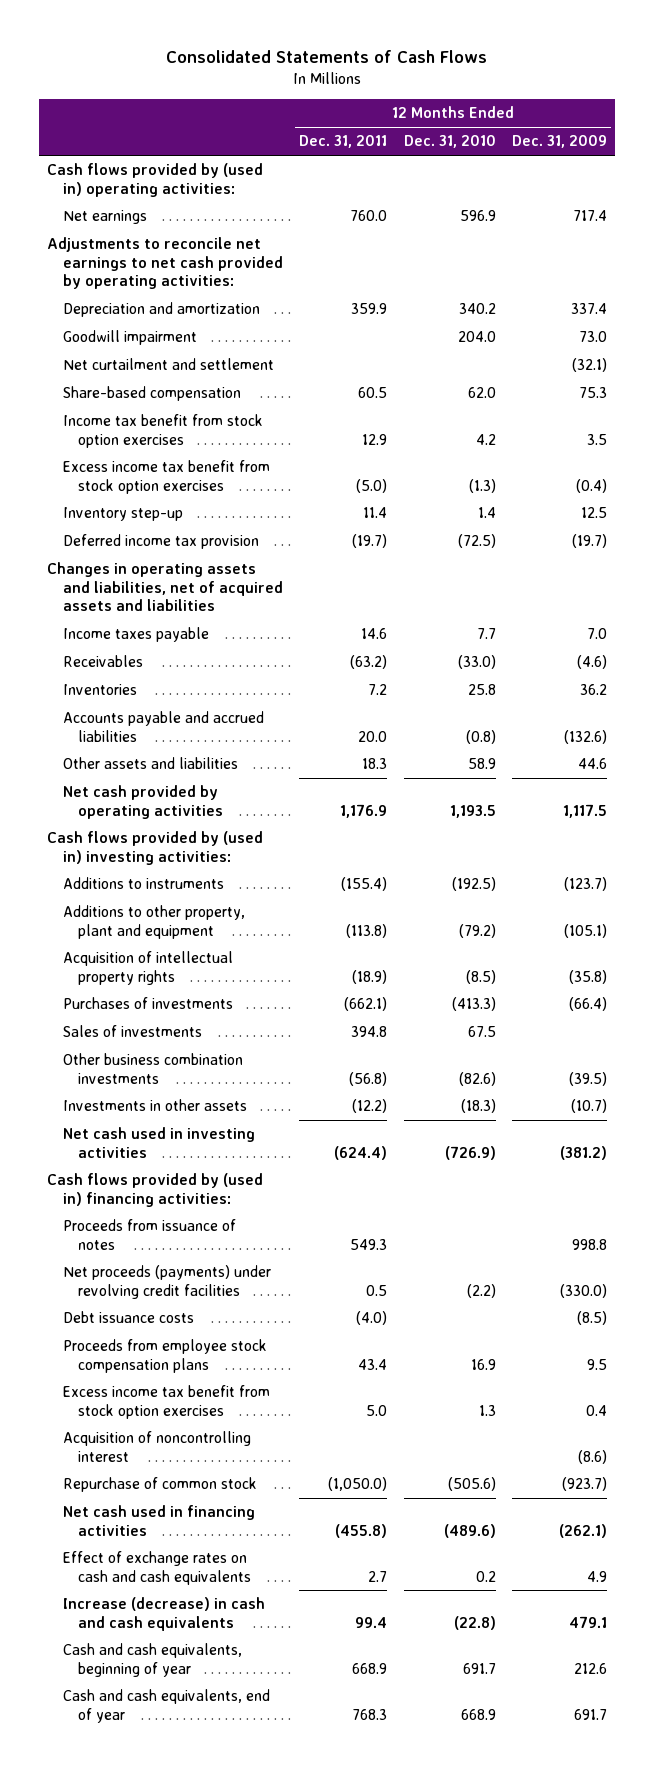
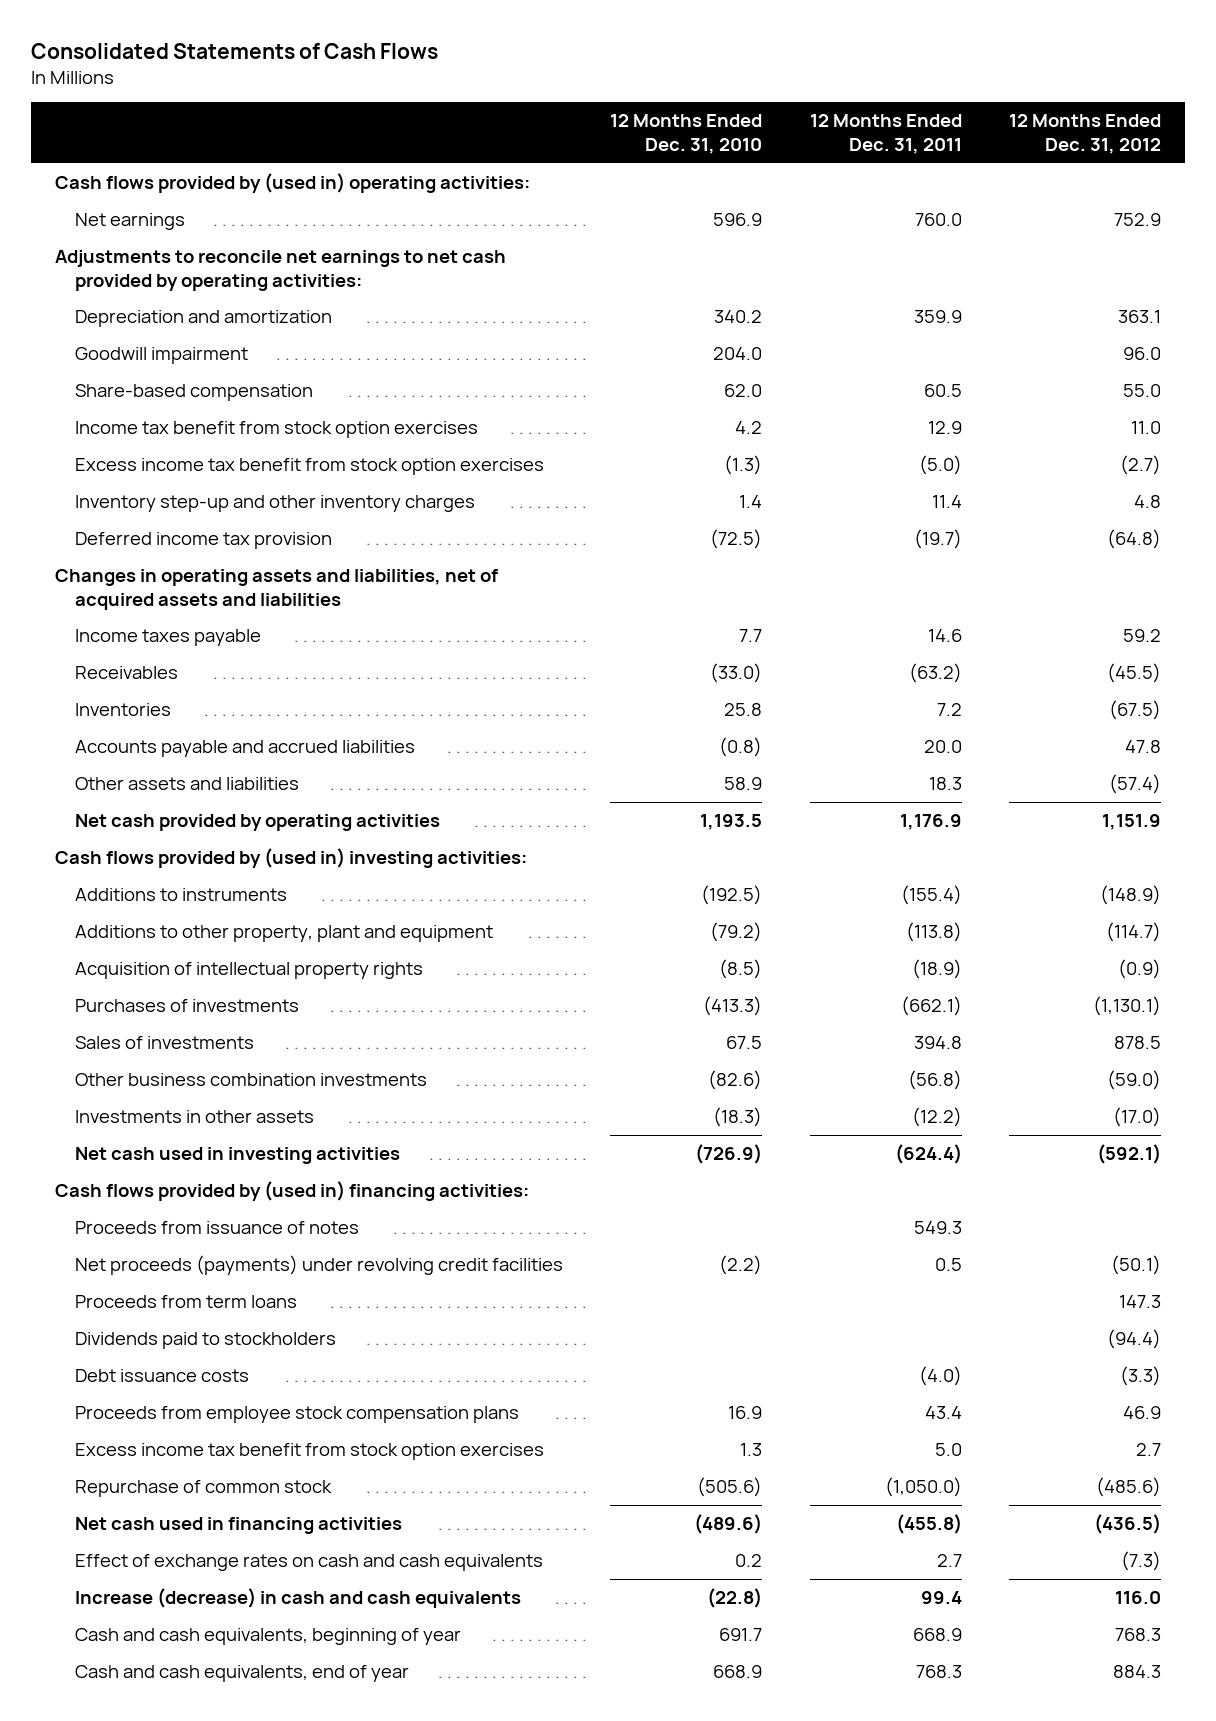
[511,135,607,149] Dec. 31, 2009 -> none
none -> [1009,114,1162,154] 12 Months Ended Dec. 31, 2012
[62,358,274,371] Net curtailment and settlement -> none
[62,507,183,522] Inventory step-up -> [74,495,475,513] Inventory step-up and other inventory charges
none -> [74,1295,297,1309] Proceeds from term loans
none -> [74,1332,336,1350] Dividends paid to stockholders
[62,1431,251,1462] Acquisition of noncontrolling interest -> none

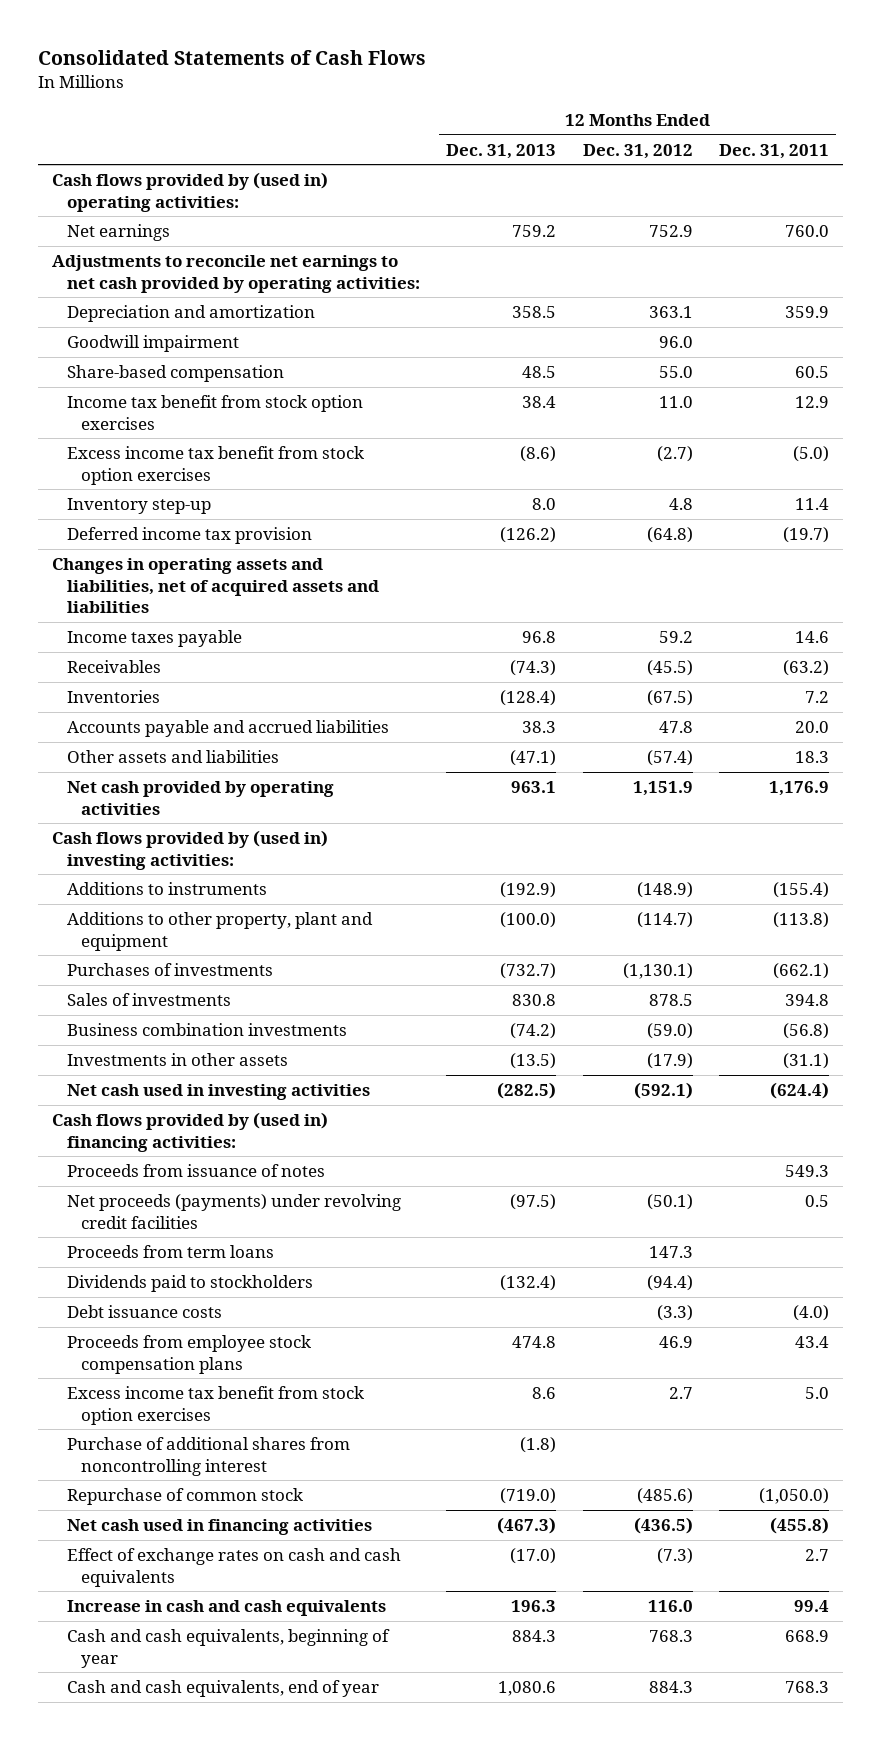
[610,114,763,154] 12 Months Ended Dec. 31, 2010 -> none
none -> [446,143,557,159] Dec. 31, 2013
[74,495,475,513] Inventory step-up and other inventory charges -> [66,498,211,515] Inventory step-up
[74,962,423,980] Acquisition of intellectual property rights -> none
[74,1073,427,1087] Other business combination investments -> [66,1023,347,1037] Business combination investments
[911,1107,962,1128] (12.2) -> [783,1053,830,1070] (31.1)
[1113,1107,1162,1128] (17.0) -> [646,1053,693,1070] (17.9)
none -> [66,1437,350,1476] Purchase of additional shares from noncontrolling interest
[74,1588,521,1609] Increase (decrease) in cash and cash equivalents -> [66,1600,386,1617] Increase in cash and cash equivalents

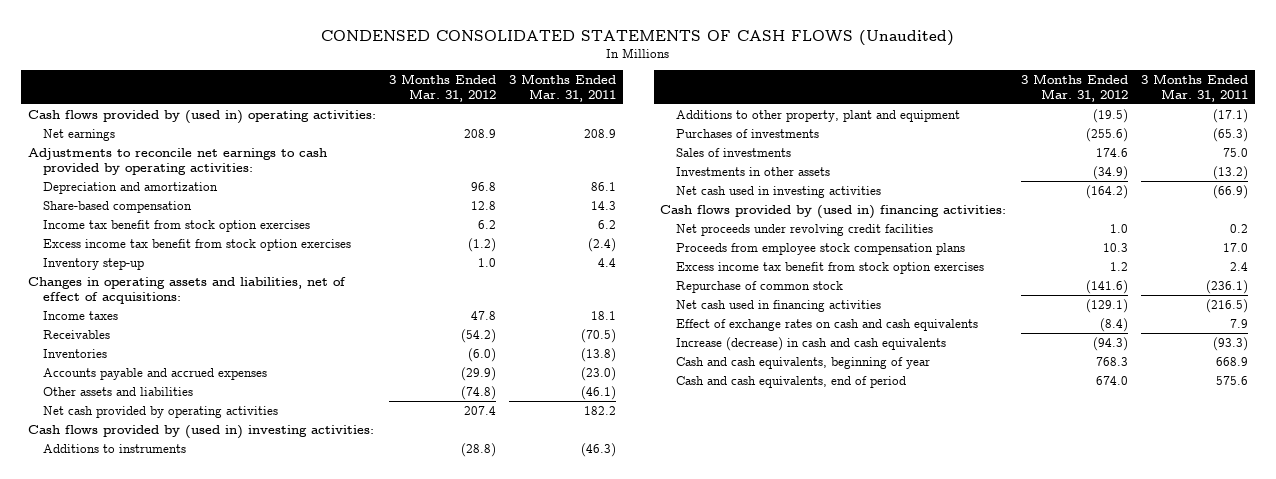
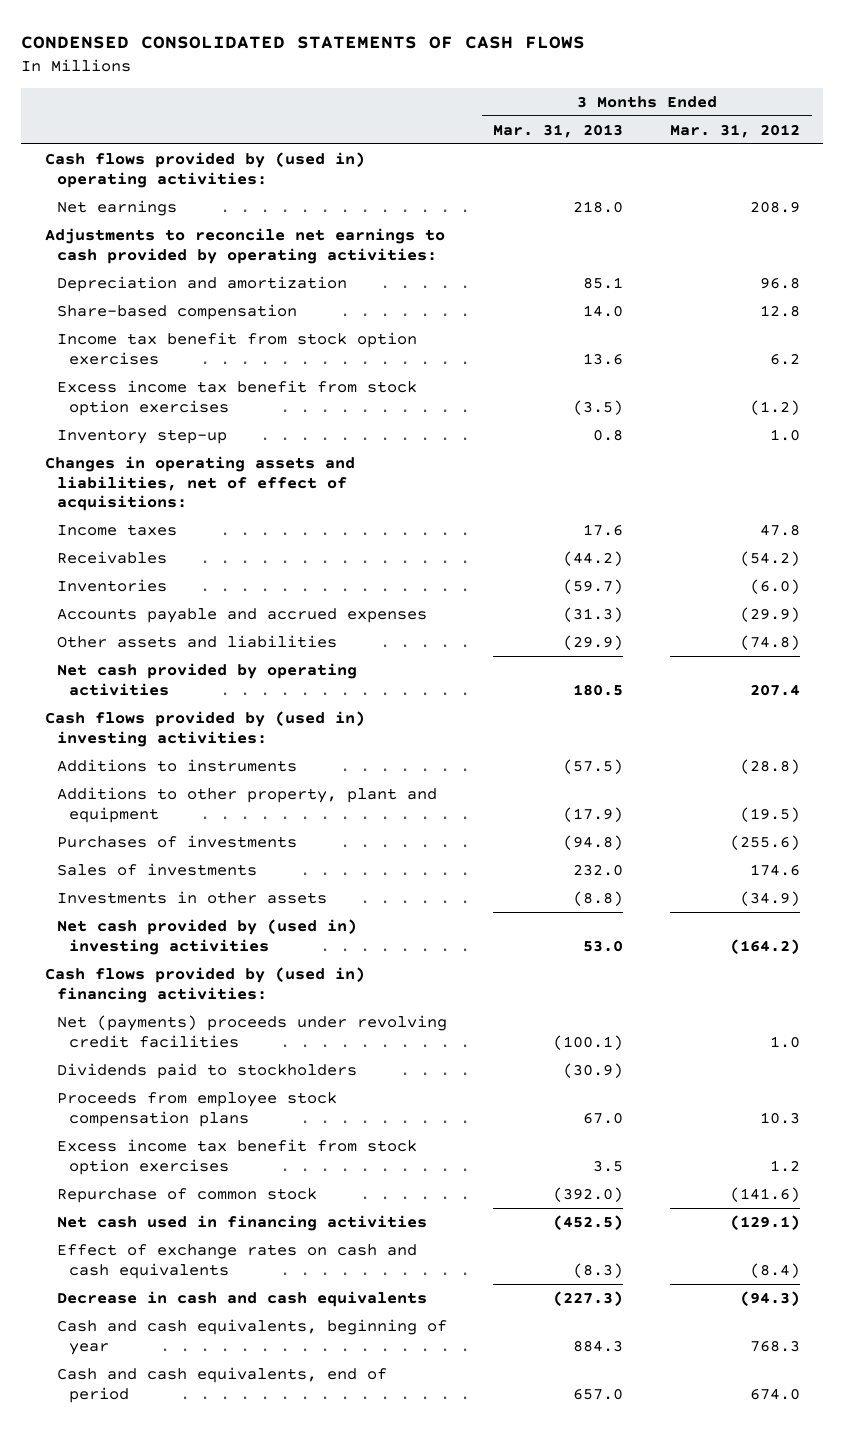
[321,29,955,46] CONDENSED CONSOLIDATED STATEMENTS OF CASH FLOWS (Unaudited) -> [21,35,586,49] CONDENSED CONSOLIDATED STATEMENTS OF CASH FLOWS
[509,73,617,102] 3 Months Ended Mar. 31, 2011 -> none
none -> [493,123,624,138] Mar. 31, 2013
[675,185,881,198] Net cash used in investing activities -> [56,919,357,955] Net cash provided by (used in) investing activities
[675,223,933,236] Net proceeds under revolving credit facilities -> [56,1015,447,1048] Net (payments) proceeds under revolving credit facilities
none -> [56,1063,357,1080] Dividends paid to stockholders
[675,336,946,351] Increase (decrease) in cash and cash equivalents -> [56,1291,427,1308] Decrease in cash and cash equivalents

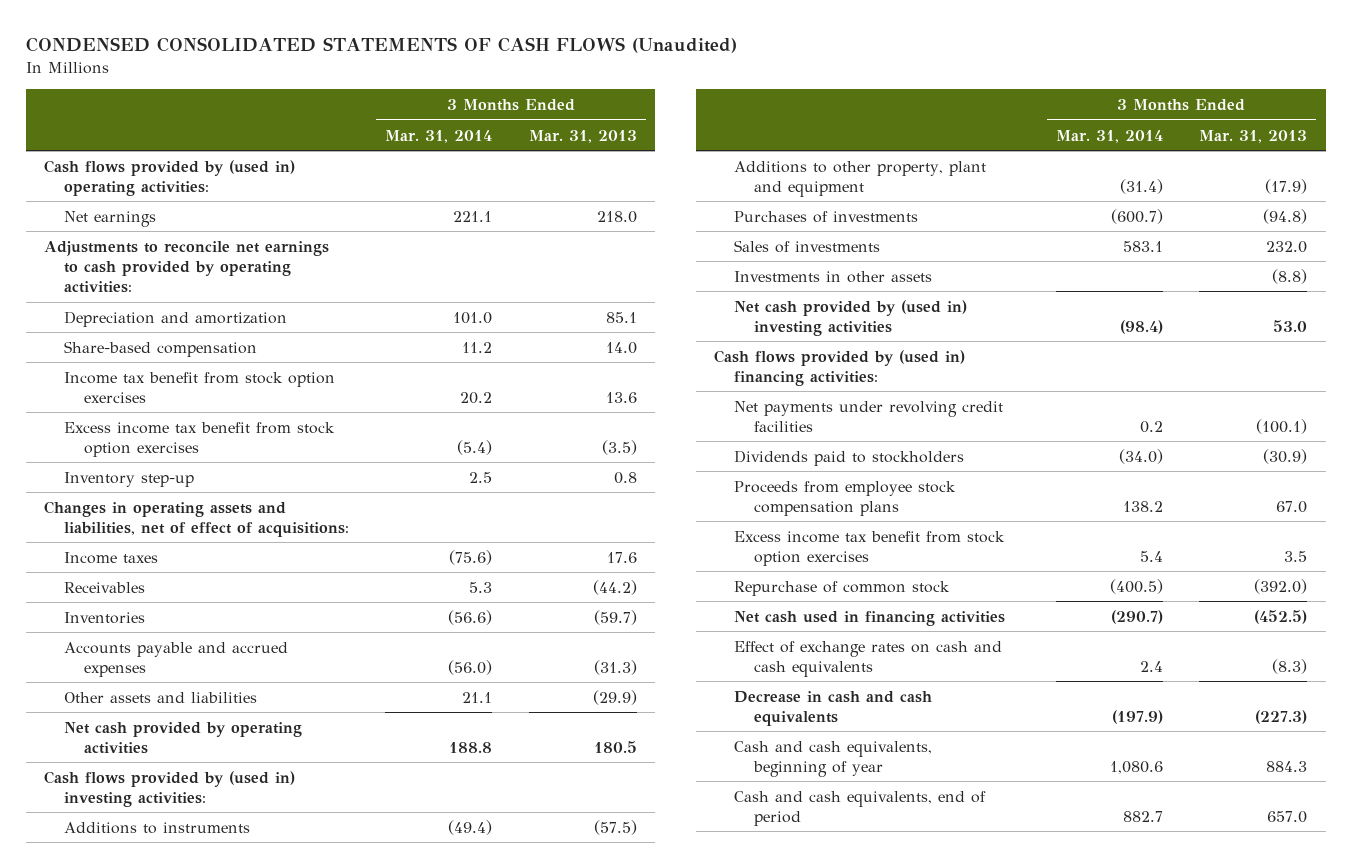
[21,35,586,49] CONDENSED CONSOLIDATED STATEMENTS OF CASH FLOWS -> [25,37,737,54] CONDENSED CONSOLIDATED STATEMENTS OF CASH FLOWS (Unaudited)
[670,123,801,138] Mar. 31, 2012 -> none
none -> [385,129,493,143] Mar. 31, 2014
[56,1015,447,1048] Net (payments) proceeds under revolving credit facilities -> [734,400,1004,432] Net payments under revolving credit facilities

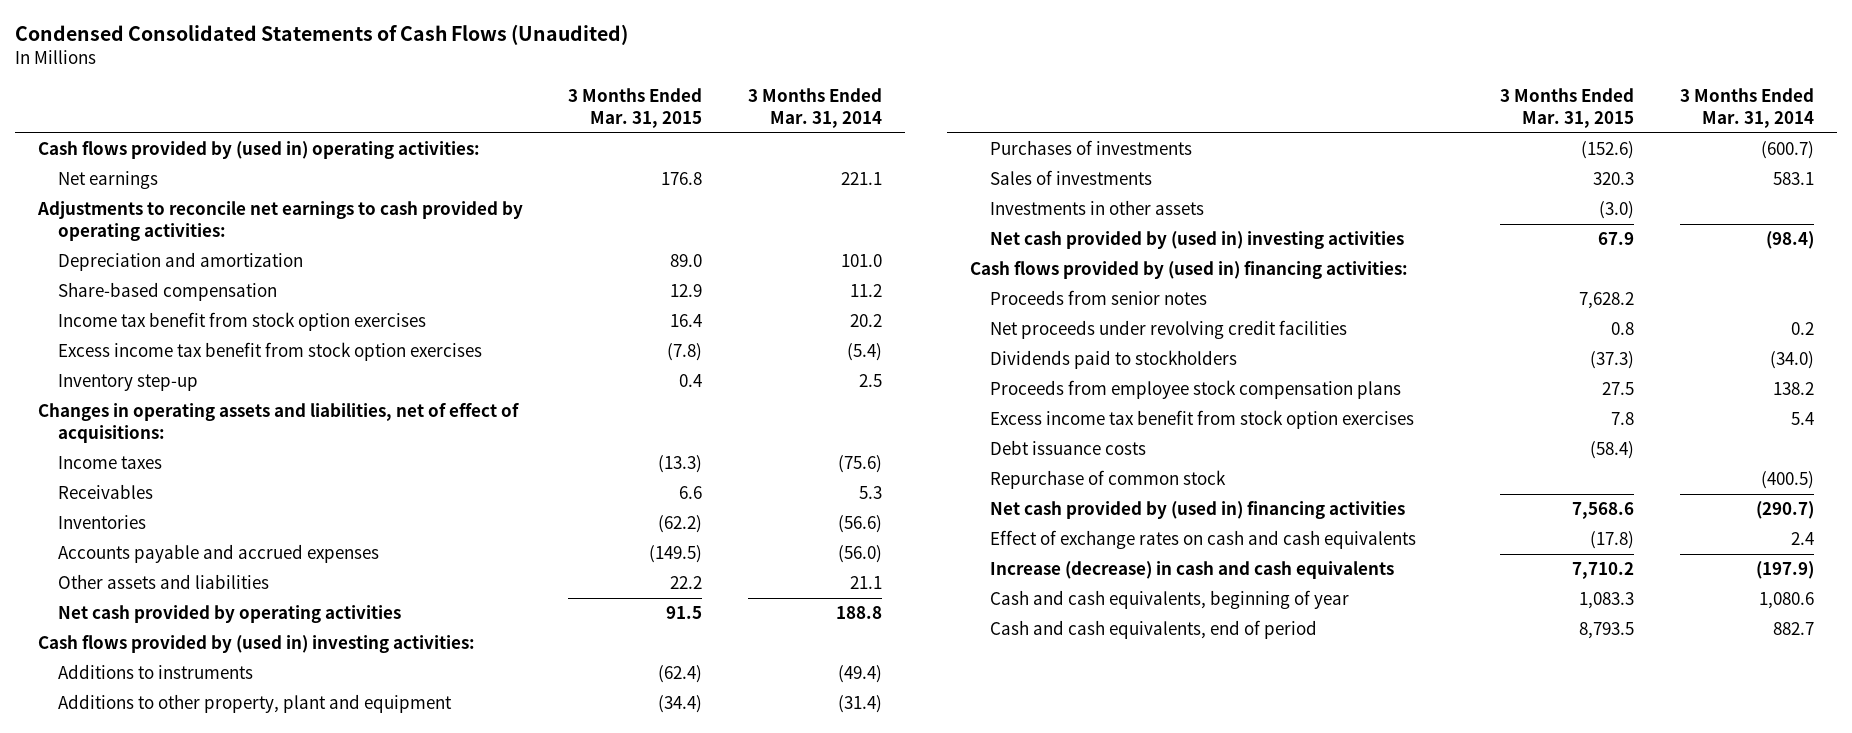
[25,37,737,54] CONDENSED CONSOLIDATED STATEMENTS OF CASH FLOWS (Unaudited) -> [14,24,628,46] Condensed Consolidated Statements of Cash Flows (Unaudited)
[529,129,638,143] Mar. 31, 2013 -> none
none -> [568,88,703,128] 3 Months Ended Mar. 31, 2015
none -> [989,290,1207,306] Proceeds from senior notes
[734,400,1004,432] Net payments under revolving credit facilities -> [989,320,1347,340] Net proceeds under revolving credit facilities
none -> [989,440,1146,456] Debt issuance costs
[734,610,1006,626] Net cash used in financing activities -> [989,501,1405,520] Net cash provided by (used in) financing activities
[734,690,933,726] Decrease in cash and cash equivalents -> [989,561,1394,580] Increase (decrease) in cash and cash equivalents

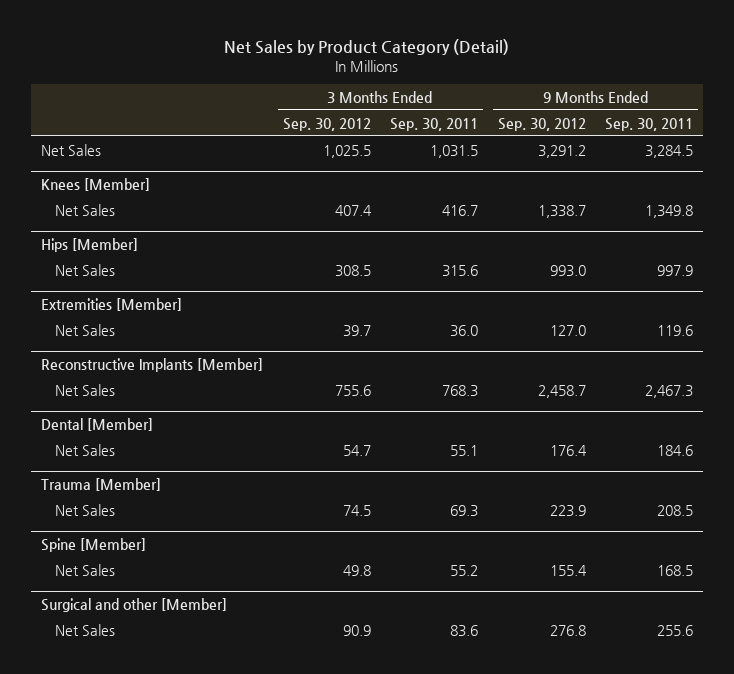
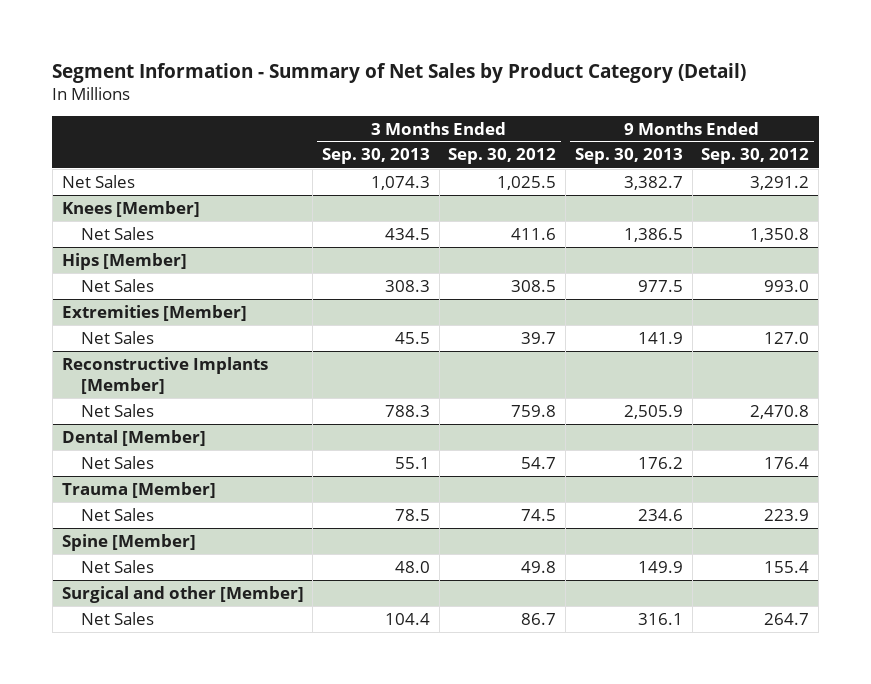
[224,39,510,56] Net Sales by Product Category (Detail) -> [52,62,747,83] Segment Information - Summary of Net Sales by Product Category (Detail)
[390,117,479,131] Sep. 30, 2011 -> none
[605,117,694,131] Sep. 30, 2011 -> none
none -> [322,148,431,165] Sep. 30, 2013
none -> [574,148,683,165] Sep. 30, 2013
[334,204,372,216] 407.4 -> [511,227,557,240] 411.6
[537,204,586,218] 1,338.7 -> [750,227,810,242] 1,350.8
[334,384,371,396] 755.6 -> [511,404,557,417] 759.8
[537,384,586,398] 2,458.7 -> [750,404,810,419] 2,470.8
[342,624,371,636] 90.9 -> [521,612,557,625] 86.7
[549,624,586,636] 276.8 -> [764,612,810,625] 264.7

